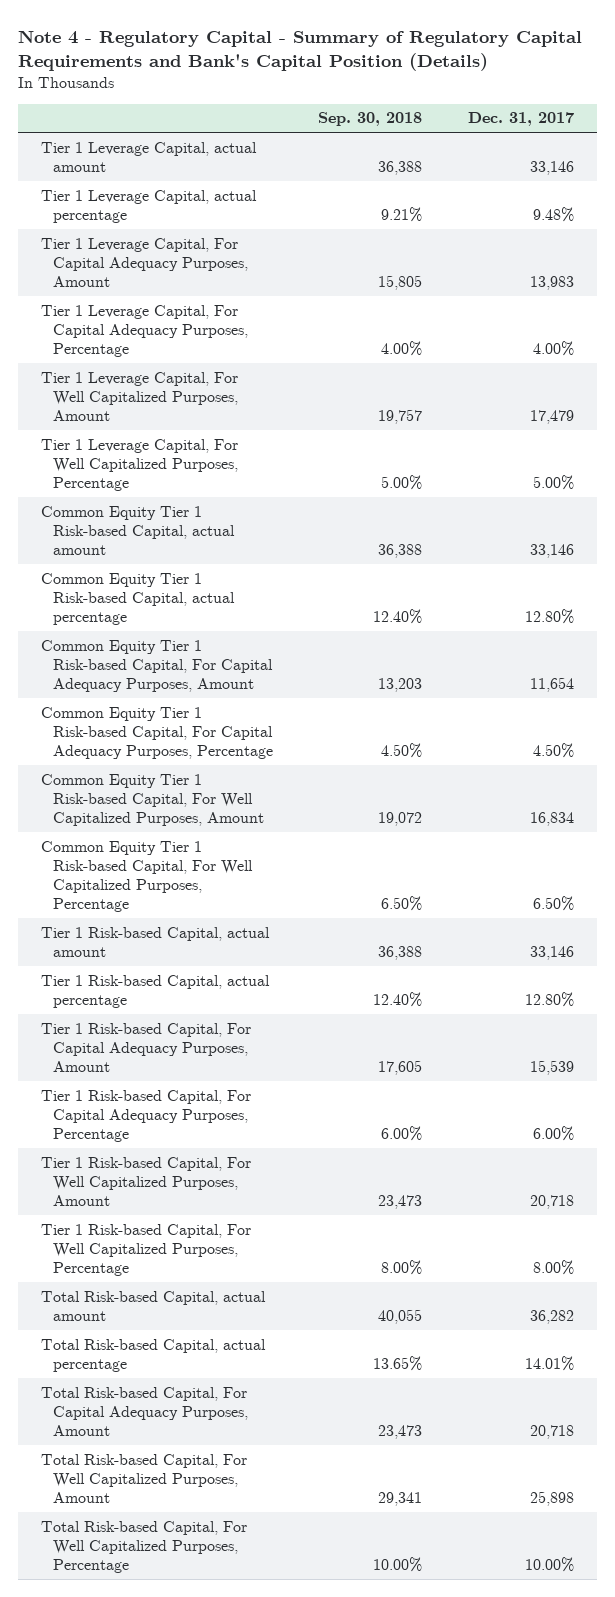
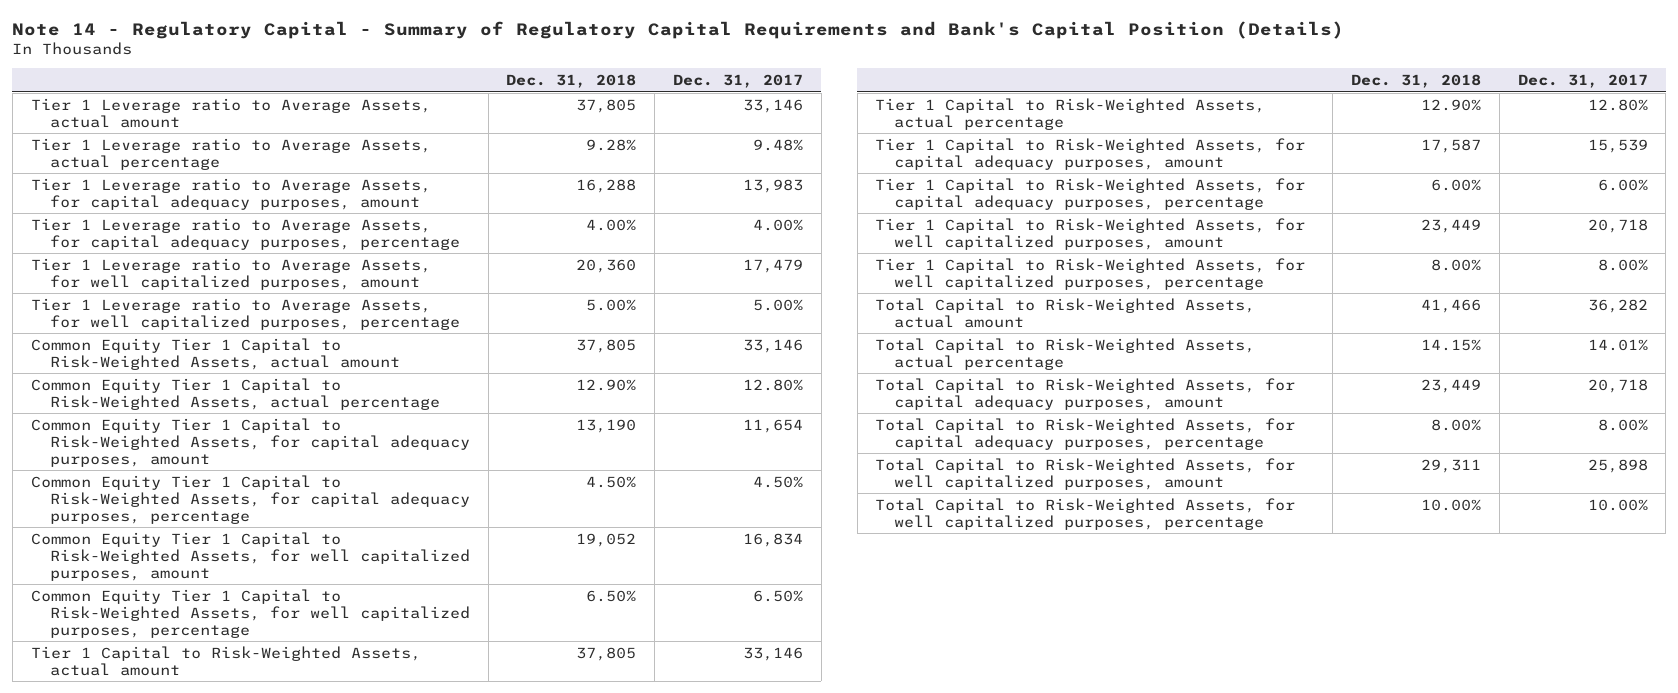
[18,29,583,71] Note 4 - Regulatory Capital - Summary of Regulatory Capital Requirements and Bank's Capital Position (Details) -> [12,20,1345,39] Note 14 - Regulatory Capital - Summary of Regulatory Capital Requirements and Bank's Capital Position (Details)
[318,112,423,127] Sep. 30, 2018 -> none
none -> [506,73,637,88] Dec. 31, 2018
[41,141,258,172] Tier 1 Leverage Capital, actual amount -> [30,97,431,128] Tier 1 Leverage ratio to Average Assets, actual amount
[41,189,258,223] Tier 1 Leverage Capital, actual percentage -> [30,137,431,170] Tier 1 Leverage ratio to Average Assets, actual percentage
[41,237,248,288] Tier 1 Leverage Capital, For Capital Adequacy Purposes, Amount -> [30,177,431,210] Tier 1 Leverage ratio to Average Assets, for capital adequacy purposes, amount
[41,304,248,358] Tier 1 Leverage Capital, For Capital Adequacy Purposes, Percentage -> [30,217,460,250] Tier 1 Leverage ratio to Average Assets, for capital adequacy purposes, percentage
[41,371,239,422] Tier 1 Leverage Capital, For Well Capitalized Purposes, Amount -> [30,257,431,290] Tier 1 Leverage ratio to Average Assets, for well capitalized purposes, amount
[41,438,239,492] Tier 1 Leverage Capital, For Well Capitalized Purposes, Percentage -> [30,297,460,330] Tier 1 Leverage ratio to Average Assets, for well capitalized purposes, percentage
[41,505,235,556] Common Equity Tier 1 Risk-based Capital, actual amount -> [30,337,400,370] Common Equity Tier 1 Capital to Risk-Weighted Assets, actual amount
[41,572,235,626] Common Equity Tier 1 Risk-based Capital, actual percentage -> [30,377,440,410] Common Equity Tier 1 Capital to Risk-Weighted Assets, actual percentage
[41,639,273,693] Common Equity Tier 1 Risk-based Capital, For Capital Adequacy Purposes, Amount -> [30,417,470,467] Common Equity Tier 1 Capital to Risk-Weighted Assets, for capital adequacy purposes, amount
[41,706,273,760] Common Equity Tier 1 Risk-based Capital, For Capital Adequacy Purposes, Percentage -> [30,474,470,524] Common Equity Tier 1 Capital to Risk-Weighted Assets, for capital adequacy purposes, percentage
[41,773,264,827] Common Equity Tier 1 Risk-based Capital, For Well Capitalized Purposes, Amount -> [30,531,470,581] Common Equity Tier 1 Capital to Risk-Weighted Assets, for well capitalized purposes, amount
[41,840,253,913] Common Equity Tier 1 Risk-based Capital, For Well Capitalized Purposes, Percentage -> [30,588,470,638] Common Equity Tier 1 Capital to Risk-Weighted Assets, for well capitalized purposes, percentage
[41,926,271,957] Tier 1 Risk-based Capital, actual amount -> [30,645,421,676] Tier 1 Capital to Risk-Weighted Assets, actual amount
[41,974,271,1008] Tier 1 Risk-based Capital, actual percentage -> [875,97,1266,130] Tier 1 Capital to Risk-Weighted Assets, actual percentage
[41,1022,252,1073] Tier 1 Risk-based Capital, For Capital Adequacy Purposes, Amount -> [875,137,1306,170] Tier 1 Capital to Risk-Weighted Assets, for capital adequacy purposes, amount
[41,1089,252,1143] Tier 1 Risk-based Capital, For Capital Adequacy Purposes, Percentage -> [875,177,1306,210] Tier 1 Capital to Risk-Weighted Assets, for capital adequacy purposes, percentage
[41,1156,252,1207] Tier 1 Risk-based Capital, For Well Capitalized Purposes, Amount -> [875,217,1306,250] Tier 1 Capital to Risk-Weighted Assets, for well capitalized purposes, amount
[41,1223,252,1277] Tier 1 Risk-based Capital, For Well Capitalized Purposes, Percentage -> [875,257,1306,290] Tier 1 Capital to Risk-Weighted Assets, for well capitalized purposes, percentage
[41,1290,267,1321] Total Risk-based Capital, actual amount -> [875,297,1256,328] Total Capital to Risk-Weighted Assets, actual amount
[41,1338,267,1372] Total Risk-based Capital, actual percentage -> [875,337,1256,370] Total Capital to Risk-Weighted Assets, actual percentage
[41,1386,248,1437] Total Risk-based Capital, For Capital Adequacy Purposes, Amount -> [875,377,1296,410] Total Capital to Risk-Weighted Assets, for capital adequacy purposes, amount
none -> [875,417,1296,450] Total Capital to Risk-Weighted Assets, for capital adequacy purposes, percentage
[41,1453,248,1504] Total Risk-based Capital, For Well Capitalized Purposes, Amount -> [875,457,1296,490] Total Capital to Risk-Weighted Assets, for well capitalized purposes, amount
[41,1520,248,1574] Total Risk-based Capital, For Well Capitalized Purposes, Percentage -> [875,497,1296,530] Total Capital to Risk-Weighted Assets, for well capitalized purposes, percentage

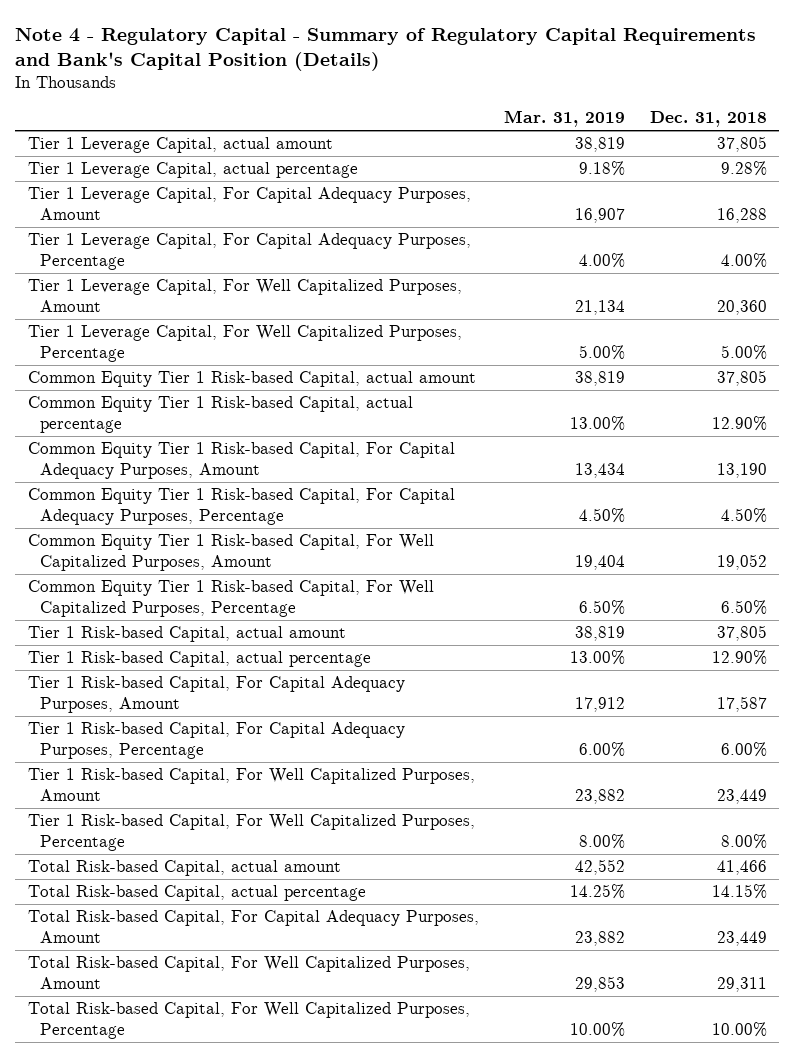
[12,20,1345,39] Note 14 - Regulatory Capital - Summary of Regulatory Capital Requirements and Bank's Capital Position (Details) -> [15,27,757,72] Note 4 - Regulatory Capital - Summary of Regulatory Capital Requirements and Bank's Capital Position (Details)
[672,73,803,88] Dec. 31, 2017 -> none
none -> [503,109,625,127] Mar. 31, 2019
[875,417,1296,450] Total Capital to Risk-Weighted Assets, for capital adequacy purposes, percentage -> none
[30,97,431,128] Tier 1 Leverage ratio to Average Assets, actual amount -> [27,137,333,154] Tier 1 Leverage Capital, actual amount
[30,137,431,170] Tier 1 Leverage ratio to Average Assets, actual percentage -> [27,162,358,179] Tier 1 Leverage Capital, actual percentage
[30,177,431,210] Tier 1 Leverage ratio to Average Assets, for capital adequacy purposes, amount -> [27,187,471,221] Tier 1 Leverage Capital, For Capital Adequacy Purposes, Amount
[30,217,460,250] Tier 1 Leverage ratio to Average Assets, for capital adequacy purposes, percentage -> [27,233,471,271] Tier 1 Leverage Capital, For Capital Adequacy Purposes, Percentage
[30,257,431,290] Tier 1 Leverage ratio to Average Assets, for well capitalized purposes, amount -> [27,279,462,313] Tier 1 Leverage Capital, For Well Capitalized Purposes, Amount
[30,297,460,330] Tier 1 Leverage ratio to Average Assets, for well capitalized purposes, percentage -> [27,325,462,363] Tier 1 Leverage Capital, For Well Capitalized Purposes, Percentage
[30,337,400,370] Common Equity Tier 1 Capital to Risk-Weighted Assets, actual amount -> [27,371,476,388] Common Equity Tier 1 Risk-based Capital, actual amount
[30,377,440,410] Common Equity Tier 1 Capital to Risk-Weighted Assets, actual percentage -> [27,396,413,434] Common Equity Tier 1 Risk-based Capital, actual percentage
[30,417,470,467] Common Equity Tier 1 Capital to Risk-Weighted Assets, for capital adequacy purposes, amount -> [27,442,455,480] Common Equity Tier 1 Risk-based Capital, For Capital Adequacy Purposes, Amount
[30,474,470,524] Common Equity Tier 1 Capital to Risk-Weighted Assets, for capital adequacy purposes, percentage -> [27,488,455,526] Common Equity Tier 1 Risk-based Capital, For Capital Adequacy Purposes, Percentage
[30,531,470,581] Common Equity Tier 1 Capital to Risk-Weighted Assets, for well capitalized purposes, amount -> [27,534,434,572] Common Equity Tier 1 Risk-based Capital, For Well Capitalized Purposes, Amount
[30,588,470,638] Common Equity Tier 1 Capital to Risk-Weighted Assets, for well capitalized purposes, percentage -> [27,580,434,618] Common Equity Tier 1 Risk-based Capital, For Well Capitalized Purposes, Percentage
[30,645,421,676] Tier 1 Capital to Risk-Weighted Assets, actual amount -> [27,626,346,643] Tier 1 Risk-based Capital, actual amount
[875,97,1266,130] Tier 1 Capital to Risk-Weighted Assets, actual percentage -> [27,651,371,668] Tier 1 Risk-based Capital, actual percentage
[875,137,1306,170] Tier 1 Capital to Risk-Weighted Assets, for capital adequacy purposes, amount -> [27,676,405,714] Tier 1 Risk-based Capital, For Capital Adequacy Purposes, Amount
[875,177,1306,210] Tier 1 Capital to Risk-Weighted Assets, for capital adequacy purposes, percentage -> [27,722,405,760] Tier 1 Risk-based Capital, For Capital Adequacy Purposes, Percentage
[875,217,1306,250] Tier 1 Capital to Risk-Weighted Assets, for well capitalized purposes, amount -> [27,768,475,802] Tier 1 Risk-based Capital, For Well Capitalized Purposes, Amount
[875,257,1306,290] Tier 1 Capital to Risk-Weighted Assets, for well capitalized purposes, percentage -> [27,814,475,852] Tier 1 Risk-based Capital, For Well Capitalized Purposes, Percentage
[875,297,1256,328] Total Capital to Risk-Weighted Assets, actual amount -> [27,860,341,877] Total Risk-based Capital, actual amount
[875,337,1256,370] Total Capital to Risk-Weighted Assets, actual percentage -> [27,885,366,902] Total Risk-based Capital, actual percentage
[875,377,1296,410] Total Capital to Risk-Weighted Assets, for capital adequacy purposes, amount -> [27,910,479,944] Total Risk-based Capital, For Capital Adequacy Purposes, Amount
[875,457,1296,490] Total Capital to Risk-Weighted Assets, for well capitalized purposes, amount -> [27,956,470,990] Total Risk-based Capital, For Well Capitalized Purposes, Amount
[875,497,1296,530] Total Capital to Risk-Weighted Assets, for well capitalized purposes, percentage -> [27,1002,470,1040] Total Risk-based Capital, For Well Capitalized Purposes, Percentage

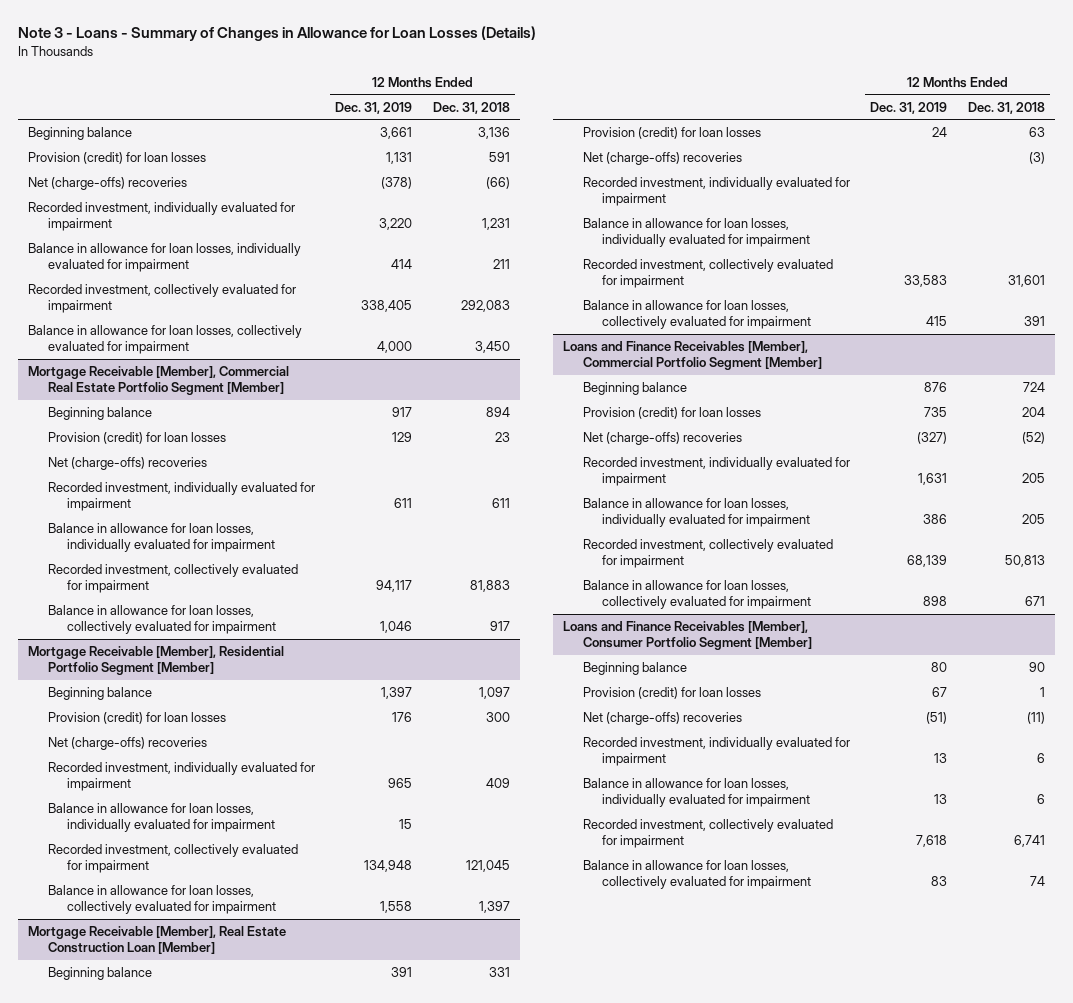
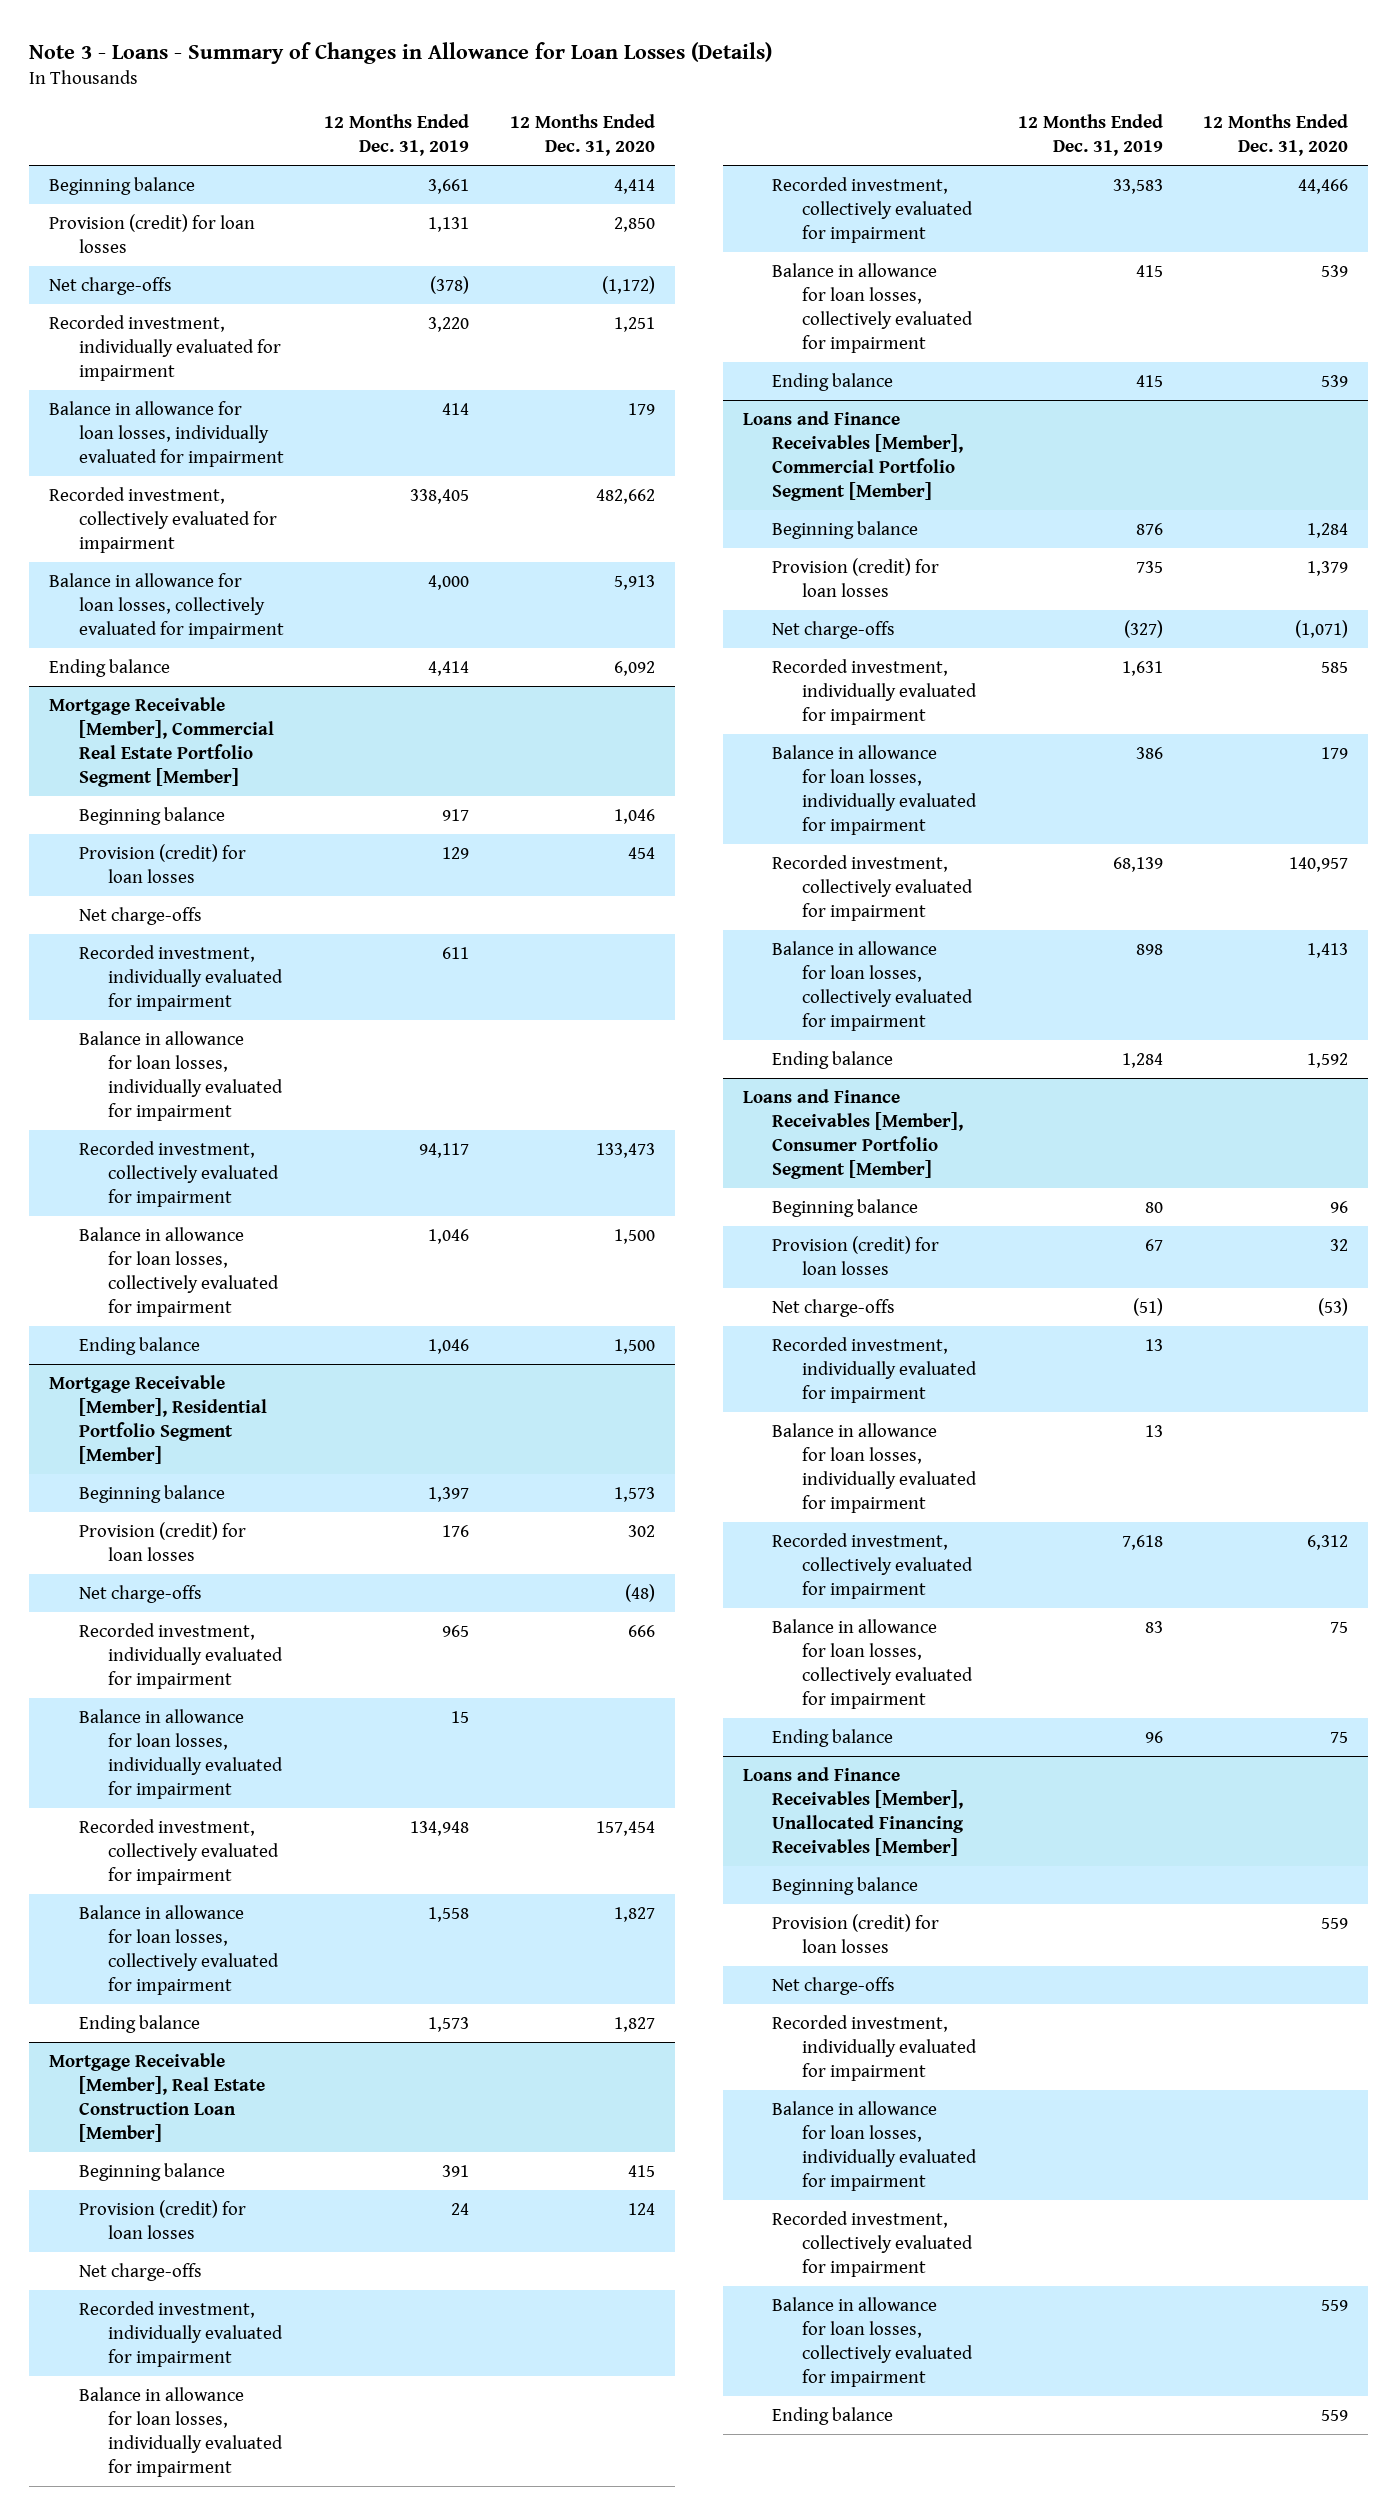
[432,101,510,114] Dec. 31, 2018 -> none
none -> [509,114,655,157] 12 Months Ended Dec. 31, 2020
[28,177,188,191] Net (charge-offs) recoveries -> [49,276,173,295] Net charge-offs
none -> [49,658,171,677] Ending balance
[47,457,207,471] Net (charge-offs) recoveries -> [78,906,202,925] Net charge-offs
none -> [78,1336,200,1355] Ending balance
[47,737,207,751] Net (charge-offs) recoveries -> [78,1584,202,1603] Net charge-offs
none -> [78,2014,200,2033] Ending balance
[582,152,742,166] Net (charge-offs) recoveries -> [78,2262,202,2281] Net charge-offs
none -> [772,372,894,391] Ending balance
[582,432,742,446] Net (charge-offs) recoveries -> [772,620,896,639] Net charge-offs
none -> [772,1050,894,1069] Ending balance
[582,712,742,726] Net (charge-offs) recoveries -> [772,1298,896,1317] Net charge-offs
none -> [772,1728,894,1747] Ending balance
none -> [742,1766,965,1856] Loans and Finance Receivables [Member], Unallocated Financing Receivables [Member]
none -> [772,1876,919,1895] Beginning balance
none -> [772,1913,940,1953] Provision (credit) for loan losses
none -> [772,1976,896,1995] Net charge-offs
none -> [772,2014,977,2081] Recorded investment, individually evaluated for impairment
none -> [772,2100,977,2191] Balance in allowance for loan losses, individually evaluated for impairment
none -> [772,2210,973,2277] Recorded investment, collectively evaluated for impairment
none -> [772,2296,973,2387] Balance in allowance for loan losses, collectively evaluated for impairment
none -> [772,2406,894,2425] Ending balance

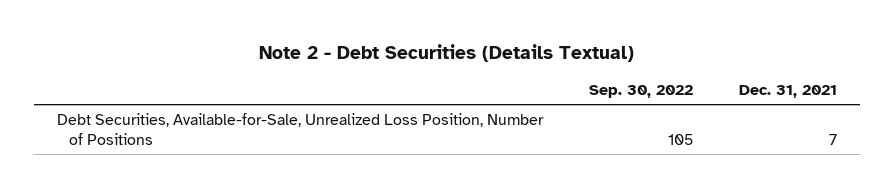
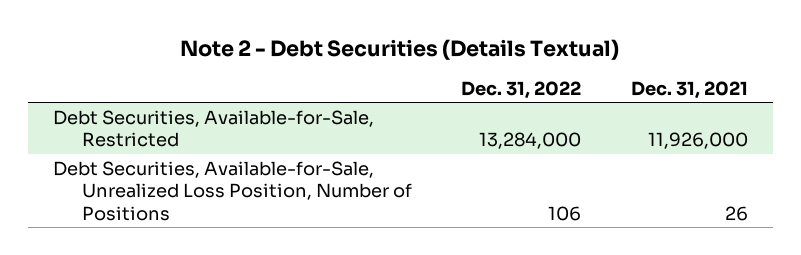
[588,84,693,98] Sep. 30, 2022 -> none
none -> [461,80,582,99] Dec. 31, 2022
none -> [52,109,374,148] Debt Securities, Available-for-Sale, Restricted
[828,133,837,145] 7 -> [724,205,748,221] 26

